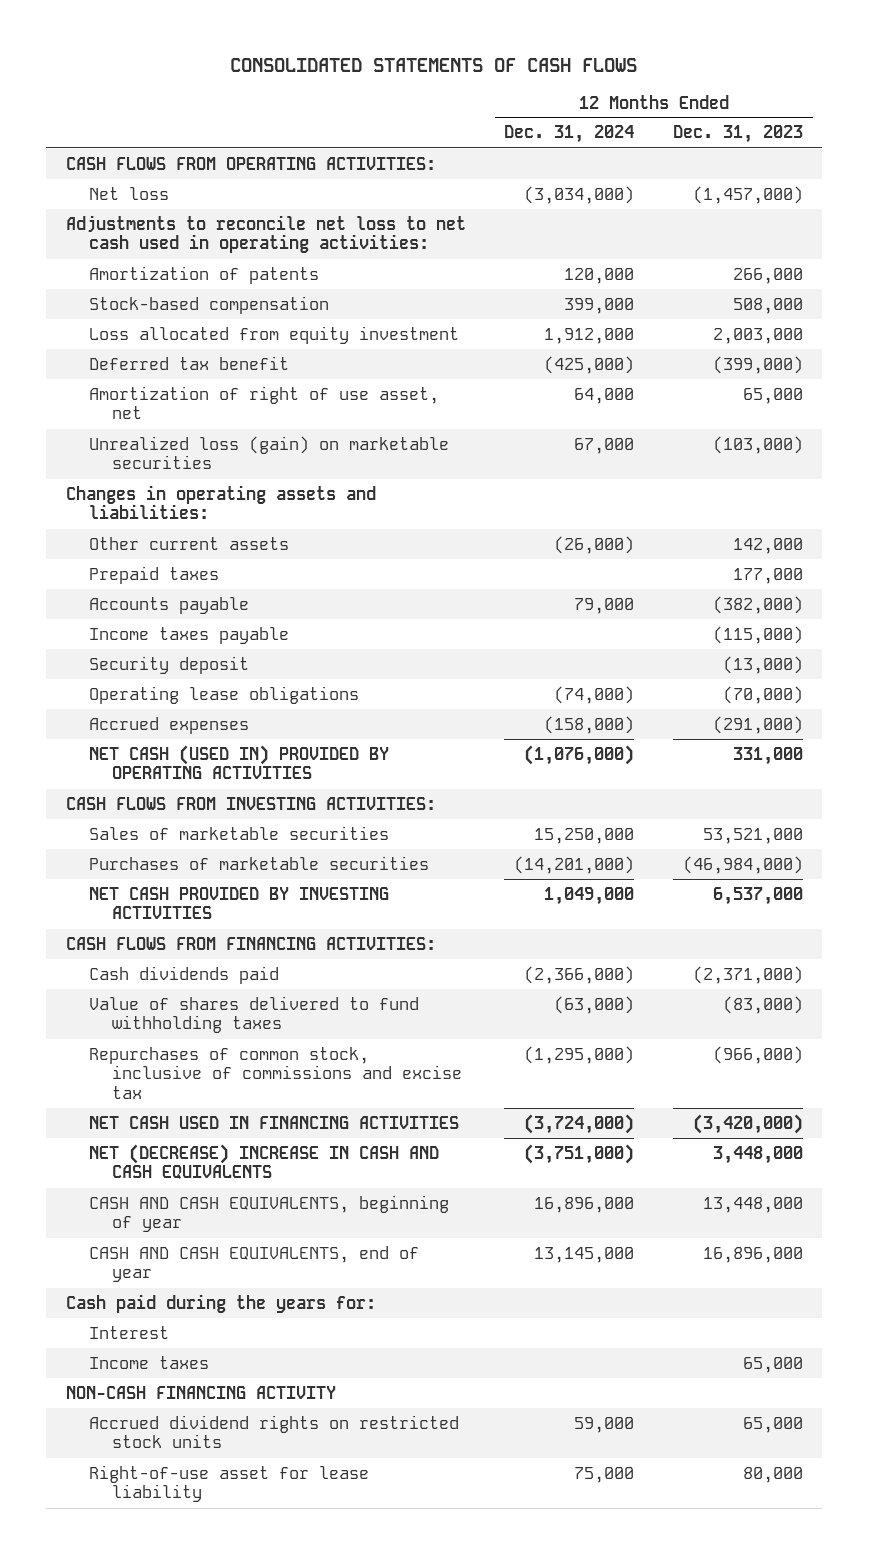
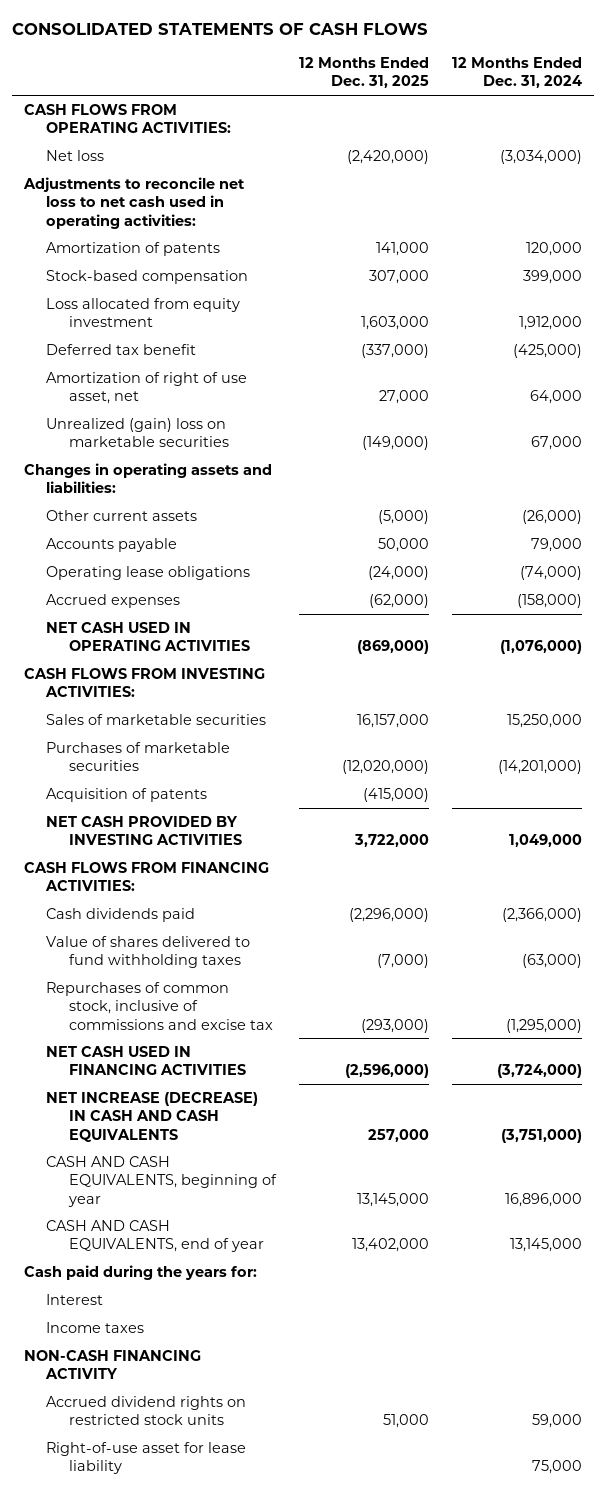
[673,125,804,144] Dec. 31, 2023 -> none
none -> [299,57,430,89] 12 Months Ended Dec. 31, 2025
[89,435,450,470] Unrealized loss (gain) on marketable securities -> [46,417,229,448] Unrealized (gain) loss on marketable securities
[89,565,220,584] Prepaid taxes -> none
[89,626,290,644] Income taxes payable -> none
[89,655,250,674] Security deposit -> none
[89,744,390,780] NET CASH (USED IN) PROVIDED BY OPERATING ACTIVITIES -> [46,621,250,652] NET CASH USED IN OPERATING ACTIVITIES
none -> [46,787,208,802] Acquisition of patents
[89,1143,440,1180] NET (DECREASE) INCREASE IN CASH AND CASH EQUIVALENTS -> [46,1091,259,1142] NET INCREASE (DECREASE) IN CASH AND CASH EQUIVALENTS

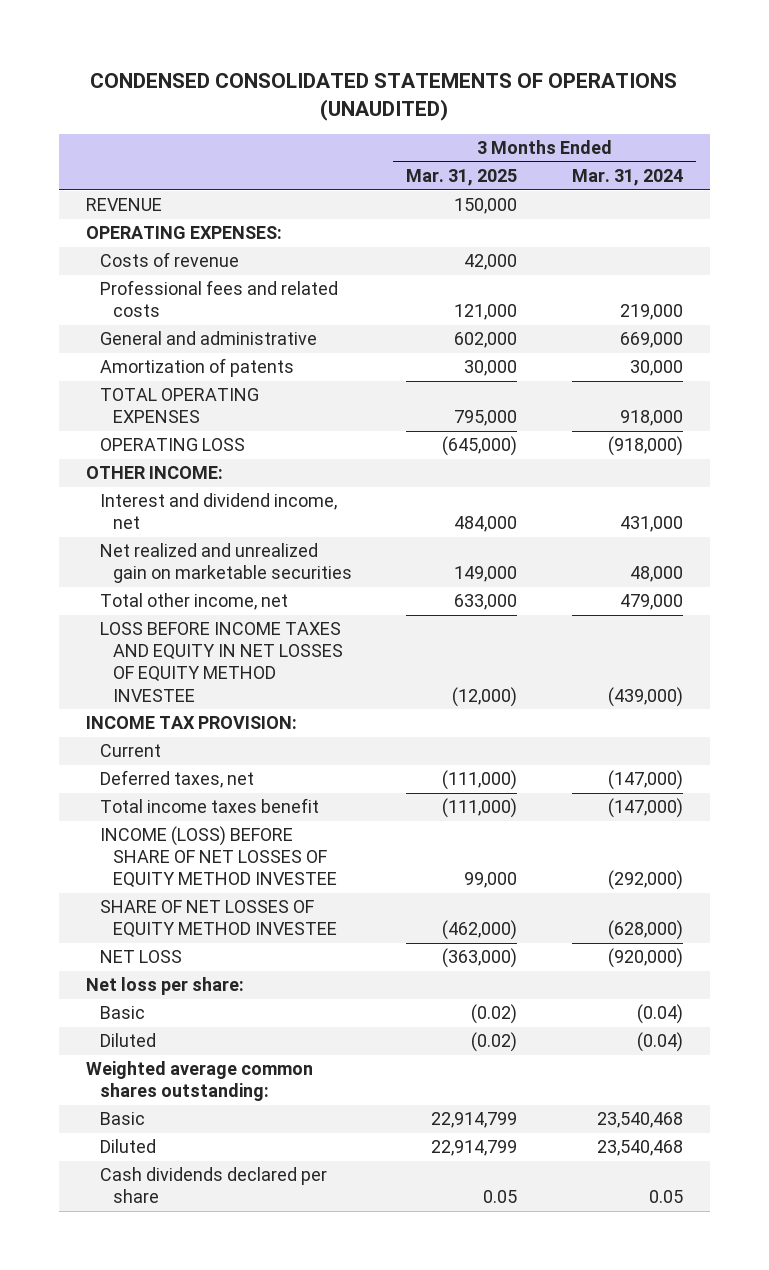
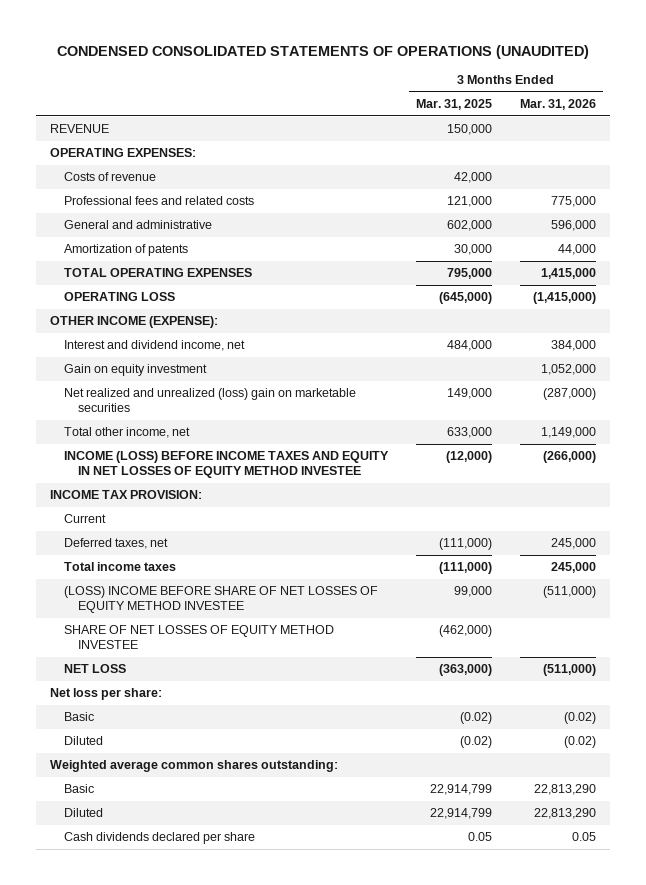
[571,169,683,187] Mar. 31, 2024 -> none
none -> [519,99,596,111] Mar. 31, 2026
[86,466,224,480] OTHER INCOME: -> [50,316,219,329] OTHER INCOME (EXPENSE):
none -> [63,364,207,377] Gain on equity investment
[99,543,353,584] Net realized and unrealized gain on marketable securities -> [63,388,356,413] Net realized and unrealized (loss) gain on marketable securities
[99,622,344,702] LOSS BEFORE INCOME TAXES AND EQUITY IN NET LOSSES OF EQUITY METHOD INVESTEE -> [63,451,389,479] INCOME (LOSS) BEFORE INCOME TAXES AND EQUITY IN NET LOSSES OF EQUITY METHOD INVESTEE
[99,798,319,814] Total income taxes benefit -> [63,562,176,572] Total income taxes
[99,826,338,889] INCOME (LOSS) BEFORE SHARE OF NET LOSSES OF EQUITY METHOD INVESTEE -> [63,586,378,614] (LOSS) INCOME BEFORE SHARE OF NET LOSSES OF EQUITY METHOD INVESTEE

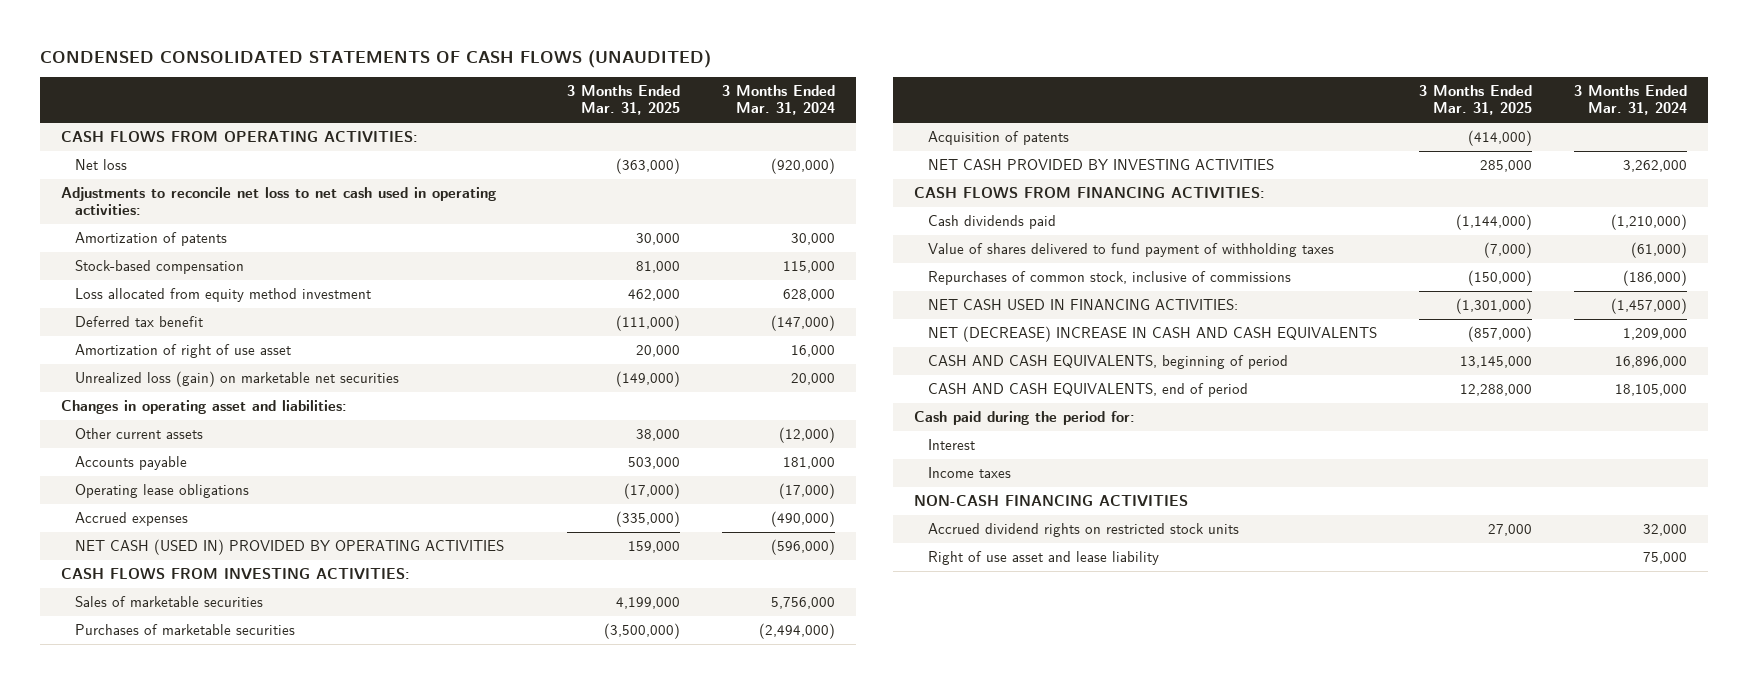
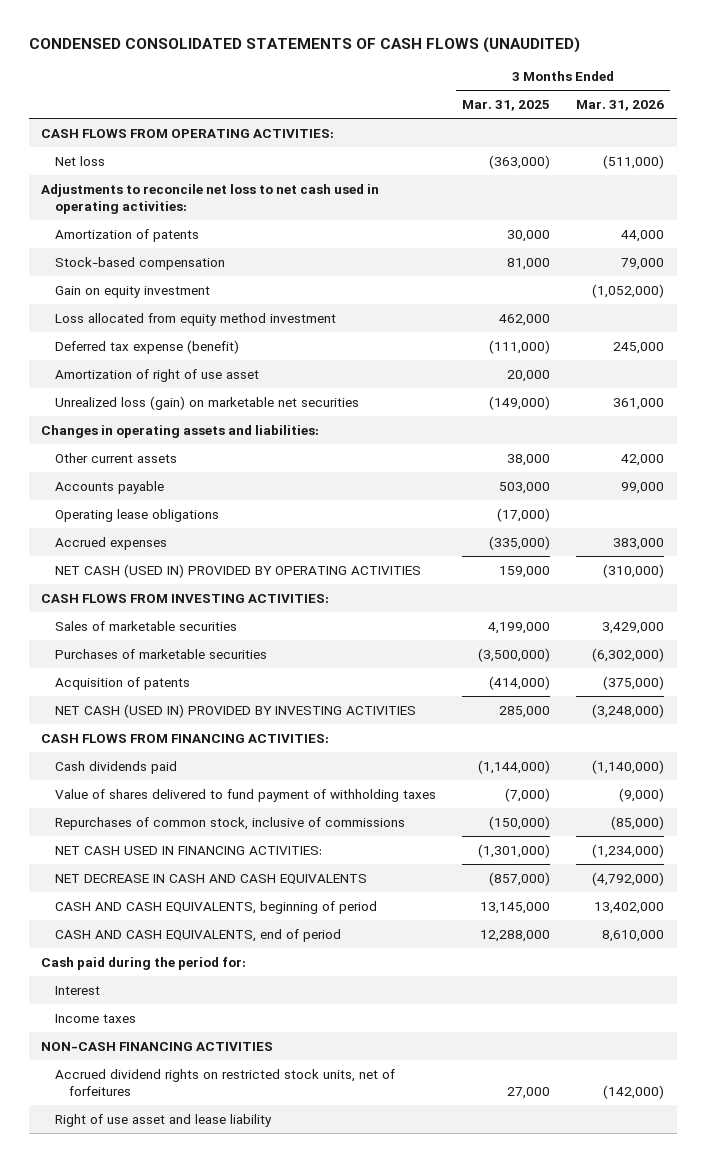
[721,85,835,116] 3 Months Ended Mar. 31, 2024 -> none
none -> [575,100,664,112] Mar. 31, 2026
none -> [55,285,211,298] Gain on equity investment
[75,315,204,327] Deferred tax benefit -> [55,339,240,354] Deferred tax expense (benefit)
[61,399,348,414] Changes in operating asset and liabilities: -> [41,424,320,438] Changes in operating assets and liabilities:
[927,158,1274,170] NET CASH PROVIDED BY INVESTING ACTIVITIES -> [55,703,417,718] NET CASH (USED IN) PROVIDED BY INVESTING ACTIVITIES
[927,325,1377,342] NET (DECREASE) INCREASE IN CASH AND CASH EQUIVALENTS -> [55,873,368,885] NET DECREASE IN CASH AND CASH EQUIVALENTS
[927,522,1239,537] Accrued dividend rights on restricted stock units -> [55,1068,396,1096] Accrued dividend rights on restricted stock units, net of forfeitures

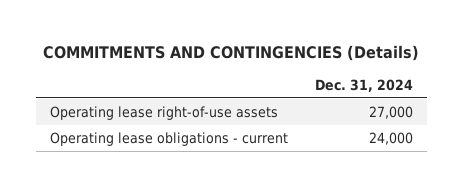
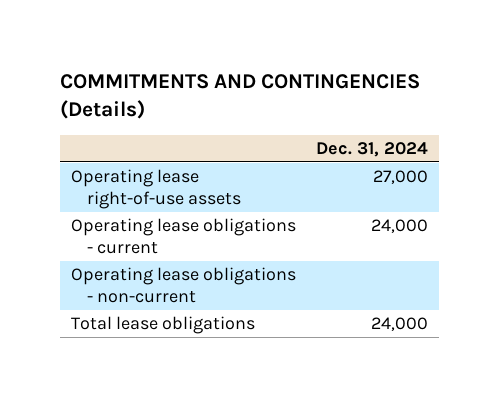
none -> [70,267,296,303] Operating lease obligations - non-current
none -> [70,316,255,335] Total lease obligations

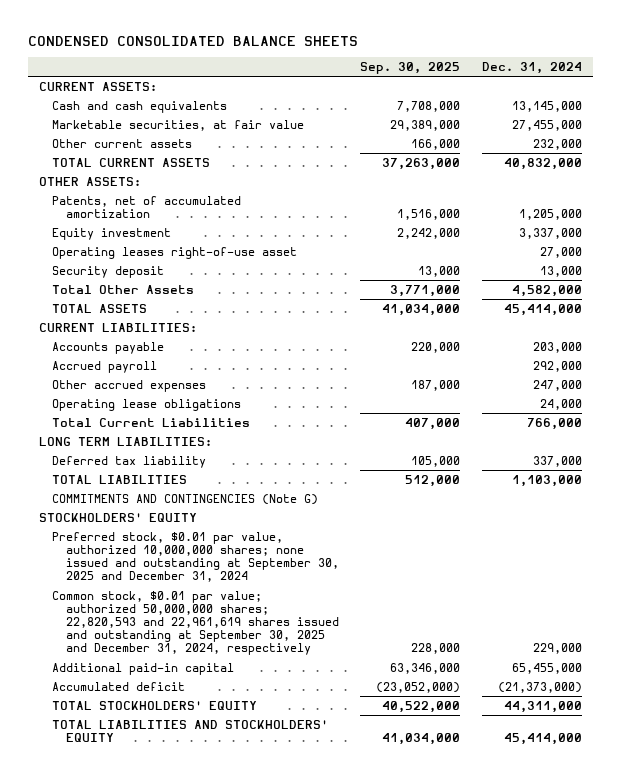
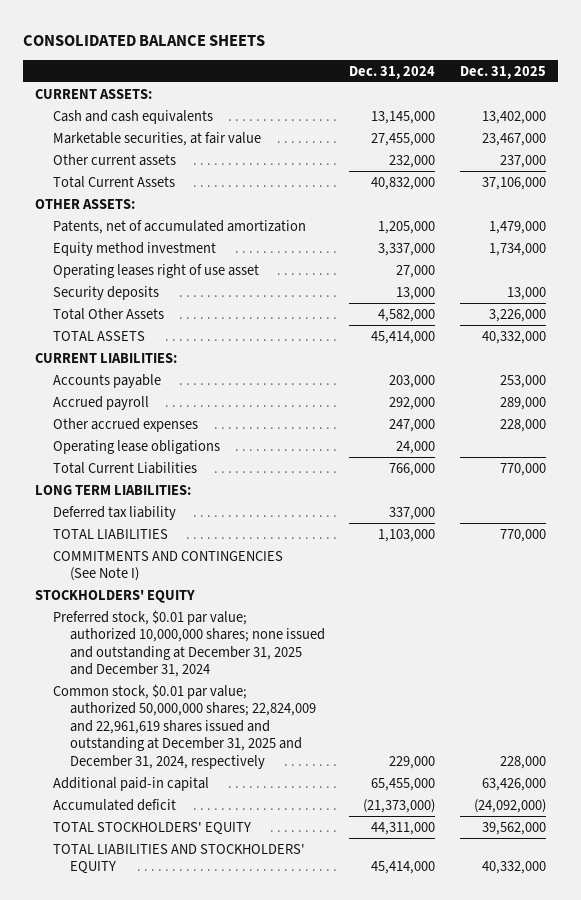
[28,35,359,46] CONDENSED CONSOLIDATED BALANCE SHEETS -> [23,34,266,46] CONSOLIDATED BALANCE SHEETS
[360,62,461,75] Sep. 30, 2025 -> none
none -> [459,65,546,79] Dec. 31, 2025
[52,157,211,167] TOTAL CURRENT ASSETS -> [52,175,175,188] Total Current Assets
[52,227,172,240] Equity investment -> [52,241,216,256] Equity method investment
[52,246,298,259] Operating leases right-of-use asset -> [52,263,259,278] Operating leases right of use asset
[52,265,165,278] Security deposit -> [52,285,159,300] Security deposits
[52,493,319,505] COMMITMENTS AND CONTINGENCIES (Note G) -> [52,550,283,582] COMMITMENTS AND CONTINGENCIES (See Note I)
[52,531,339,583] Preferred stock, $0.01 par value, authorized 10,000,000 shares; none issued and outstanding at September 30, 2025 and December 31, 2024 -> [52,609,325,678] Preferred stock, $0.01 par value; authorized 10,000,000 shares; none issued and outstanding at December 31, 2025 and December 31, 2024
[52,590,339,656] Common stock, $0.01 par value; authorized 50,000,000 shares; 22,820,593 and 22,961,619 shares issued and outstanding at September 30, 2025 and December 31, 2024, respectively -> [52,683,316,769] Common stock, $0.01 par value; authorized 50,000,000 shares; 22,824,009 and 22,961,619 shares issued and outstanding at December 31, 2025 and December 31, 2024, respectively

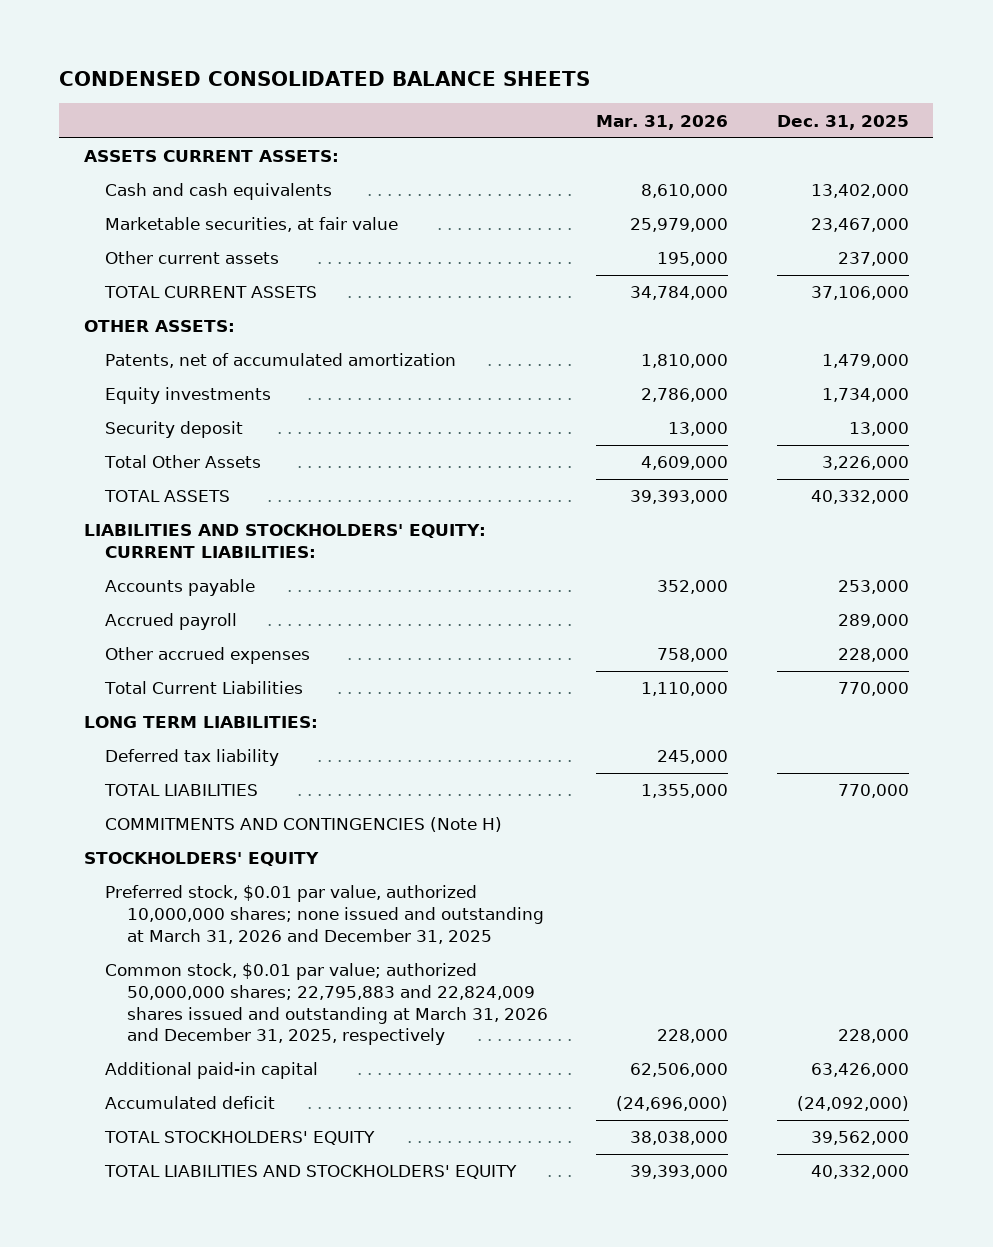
[23,34,266,46] CONSOLIDATED BALANCE SHEETS -> [59,70,591,86] CONDENSED CONSOLIDATED BALANCE SHEETS
[349,65,436,79] Dec. 31, 2024 -> none
none -> [596,114,729,130] Mar. 31, 2026
[35,88,153,99] CURRENT ASSETS: -> [83,150,339,163] ASSETS CURRENT ASSETS:
[52,175,175,188] Total Current Assets -> [104,286,318,299] TOTAL CURRENT ASSETS
[52,263,259,278] Operating leases right of use asset -> none
[52,241,216,256] Equity method investment -> [105,387,272,405] Equity investments
[52,285,159,300] Security deposits -> [105,421,244,439] Security deposit
[35,352,178,363] CURRENT LIABILITIES: -> [83,524,486,559] LIABILITIES AND STOCKHOLDERS' EQUITY: CURRENT LIABILITIES:
[52,439,220,454] Operating lease obligations -> none
[52,550,283,582] COMMITMENTS AND CONTINGENCIES (See Note I) -> [105,817,503,833] COMMITMENTS AND CONTINGENCIES (Note H)
[52,609,325,678] Preferred stock, $0.01 par value; authorized 10,000,000 shares; none issued and outstanding at December 31, 2025 and December 31, 2024 -> [105,885,544,944] Preferred stock, $0.01 par value, authorized 10,000,000 shares; none issued and outstanding at March 31, 2026 and December 31, 2025
[52,683,316,769] Common stock, $0.01 par value; authorized 50,000,000 shares; 22,824,009 and 22,961,619 shares issued and outstanding at December 31, 2025 and December 31, 2024, respectively -> [105,963,548,1046] Common stock, $0.01 par value; authorized 50,000,000 shares; 22,795,883 and 22,824,009 shares issued and outstanding at March 31, 2026 and December 31, 2025, respectively

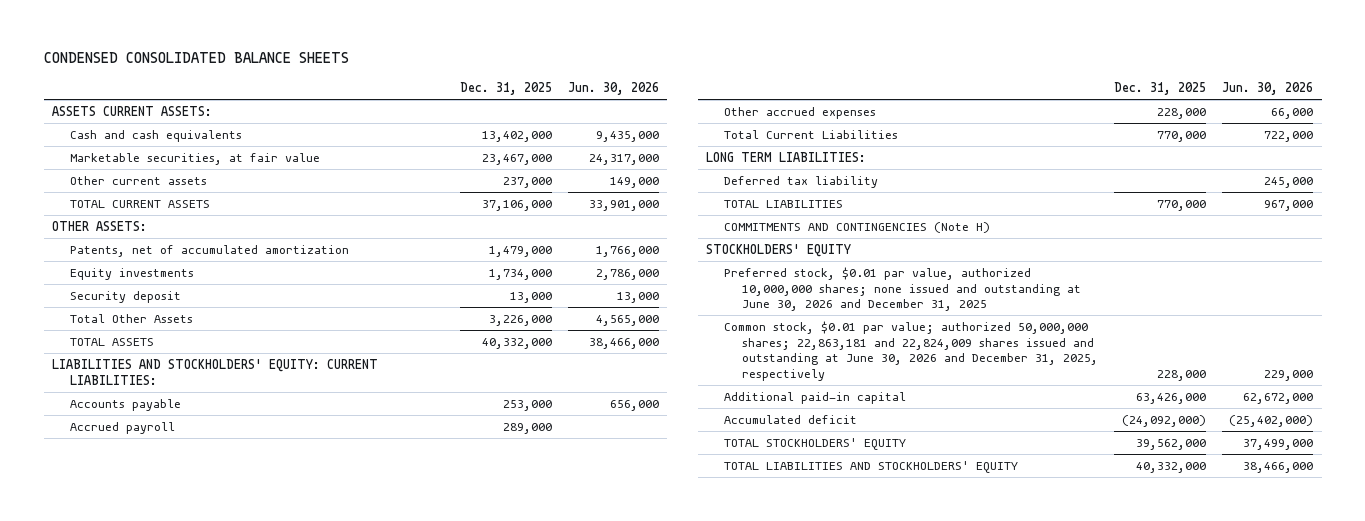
[596,114,729,130] Mar. 31, 2026 -> none
none -> [567,81,659,95] Jun. 30, 2026
[105,885,544,944] Preferred stock, $0.01 par value, authorized 10,000,000 shares; none issued and outstanding at March 31, 2026 and December 31, 2025 -> [724,266,1082,312] Preferred stock, $0.01 par value, authorized 10,000,000 shares; none issued and outstanding at June 30, 2026 and December 31, 2025
[105,963,548,1046] Common stock, $0.01 par value; authorized 50,000,000 shares; 22,795,883 and 22,824,009 shares issued and outstanding at March 31, 2026 and December 31, 2025, respectively -> [724,320,1099,381] Common stock, $0.01 par value; authorized 50,000,000 shares; 22,863,181 and 22,824,009 shares issued and outstanding at June 30, 2026 and December 31, 2025, respectively

